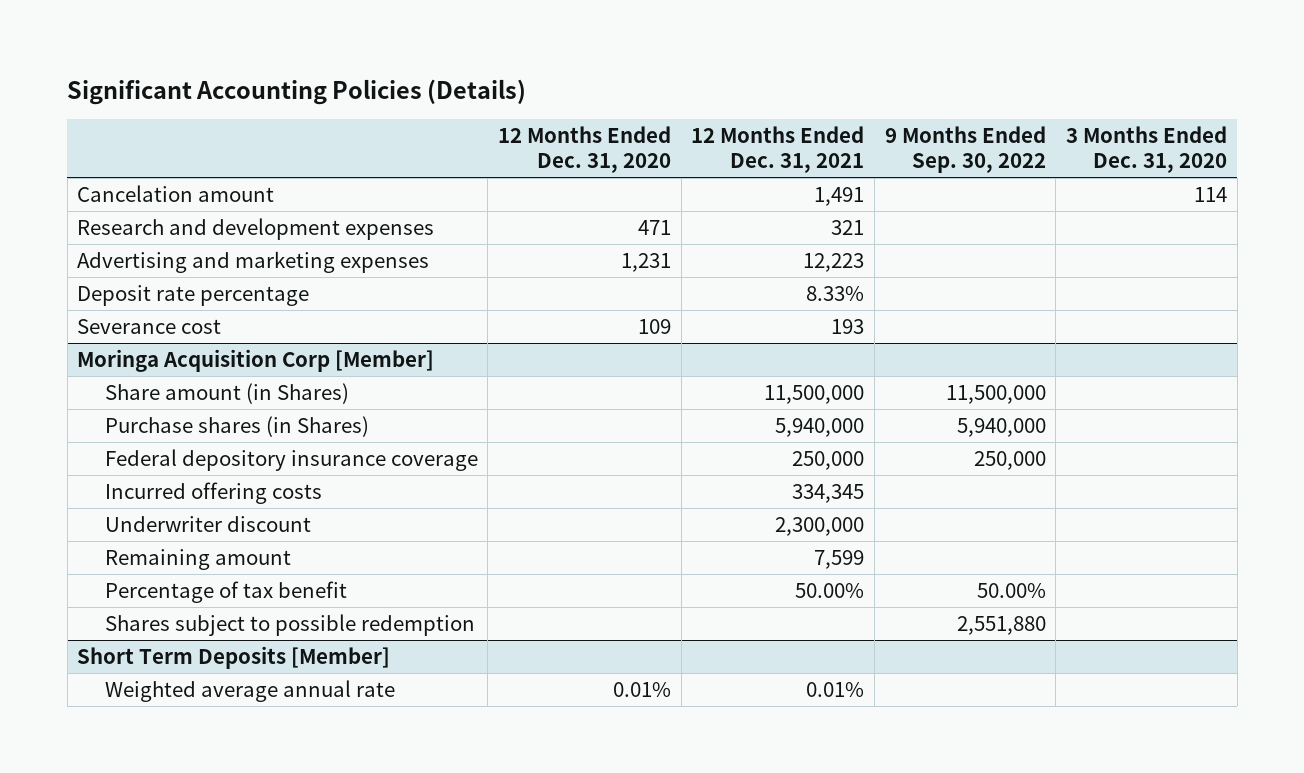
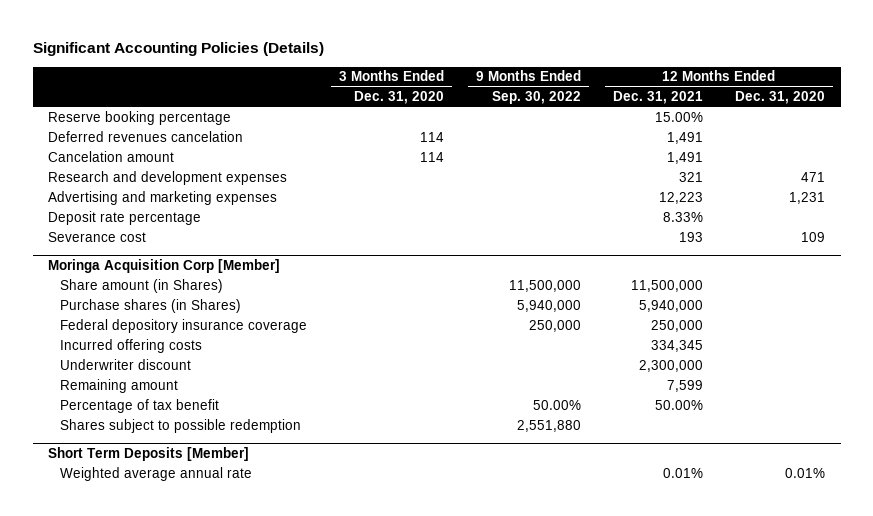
none -> [48,110,232,125] Reserve booking percentage
none -> [48,130,244,142] Deferred revenues cancelation

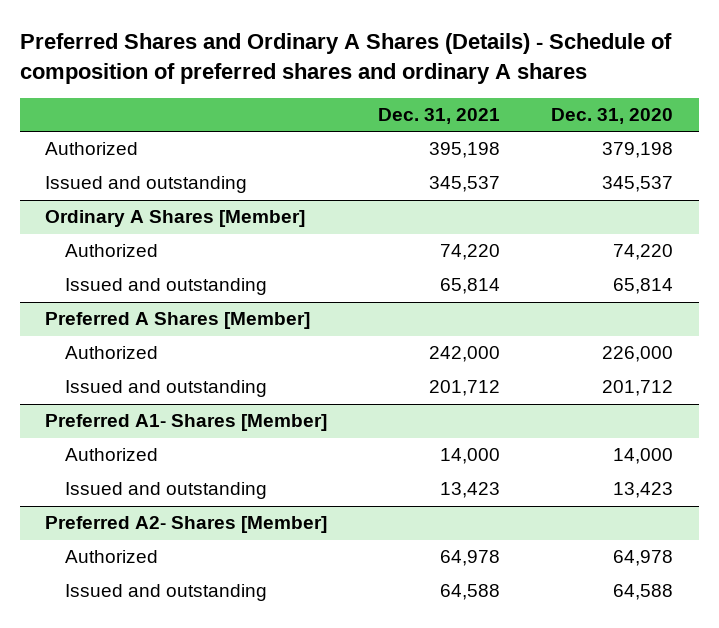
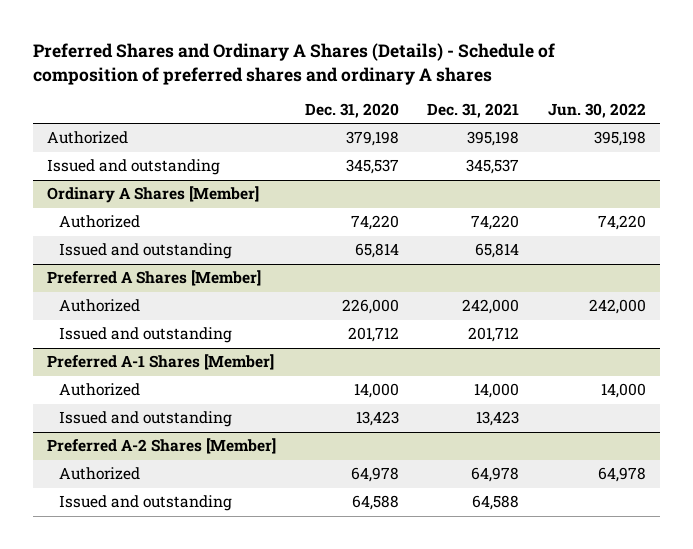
none -> [547,103,646,119] Jun. 30, 2022
[45,414,328,432] Preferred A1- Shares [Member] -> [47,354,275,371] Preferred A-1 Shares [Member]
[45,516,328,534] Preferred A2- Shares [Member] -> [47,438,277,455] Preferred A-2 Shares [Member]

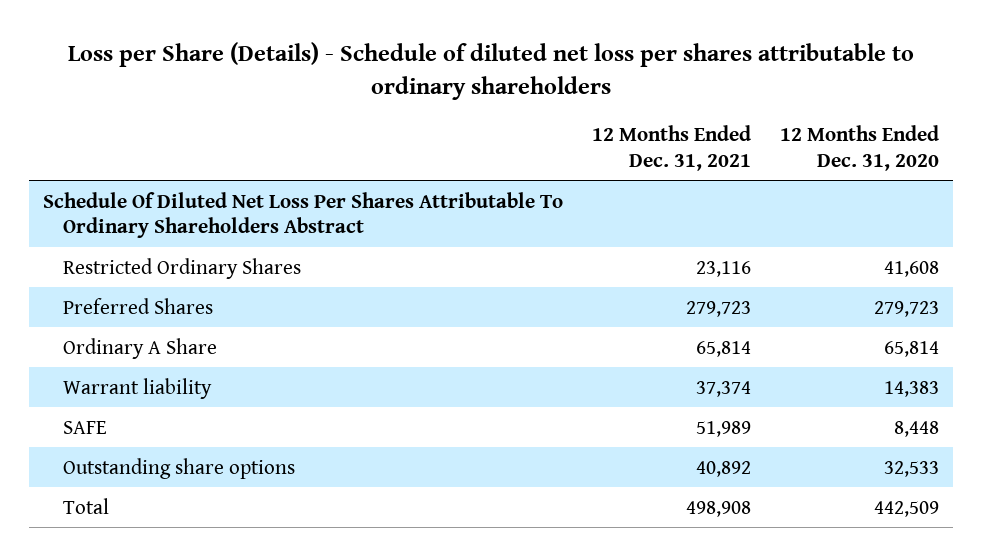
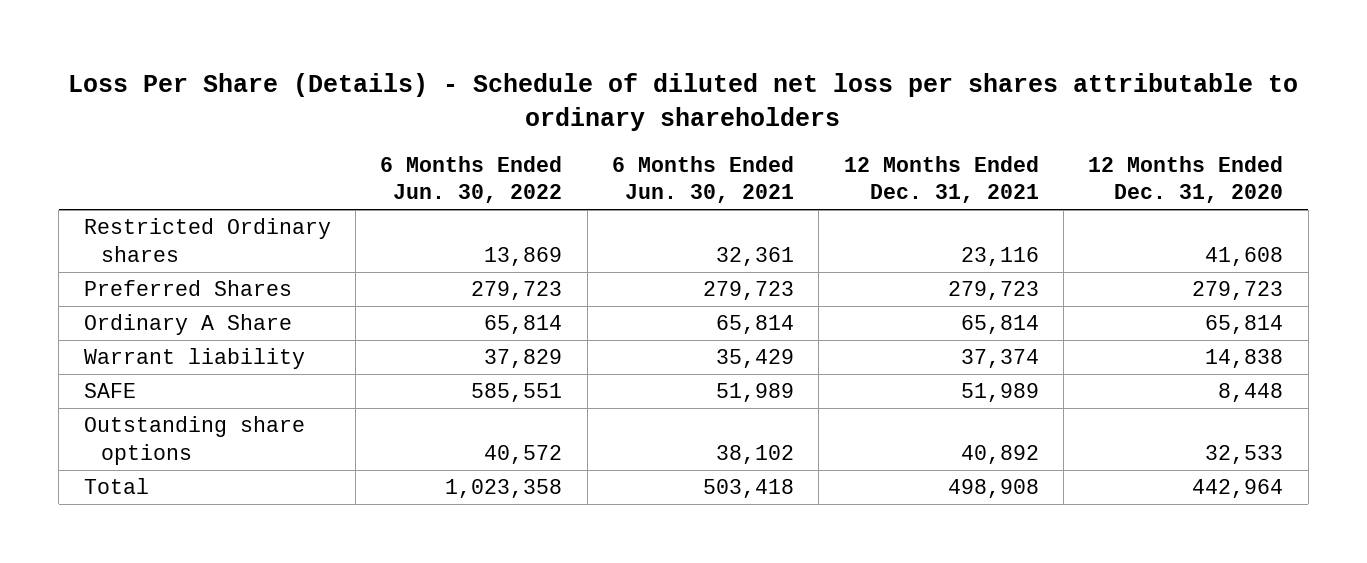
[68,42,915,100] Loss per Share (Details) - Schedule of diluted net loss per shares attributable to ordinary shareholders -> [68,73,1299,131] Loss Per Share (Details) - Schedule of diluted net loss per shares attributable to ordinary shareholders
none -> [380,155,563,204] 6 Months Ended Jun. 30, 2022
none -> [611,155,794,204] 6 Months Ended Jun. 30, 2021
[43,191,564,238] Schedule Of Diluted Net Loss Per Shares Attributable To Ordinary Shareholders Abstract -> none
[63,257,302,279] Restricted Ordinary Shares -> [83,218,331,262] Restricted Ordinary shares
[883,380,939,397] 14,383 -> [1205,349,1284,369] 14,838
[873,500,939,517] 442,509 -> [1192,479,1284,499] 442,964

